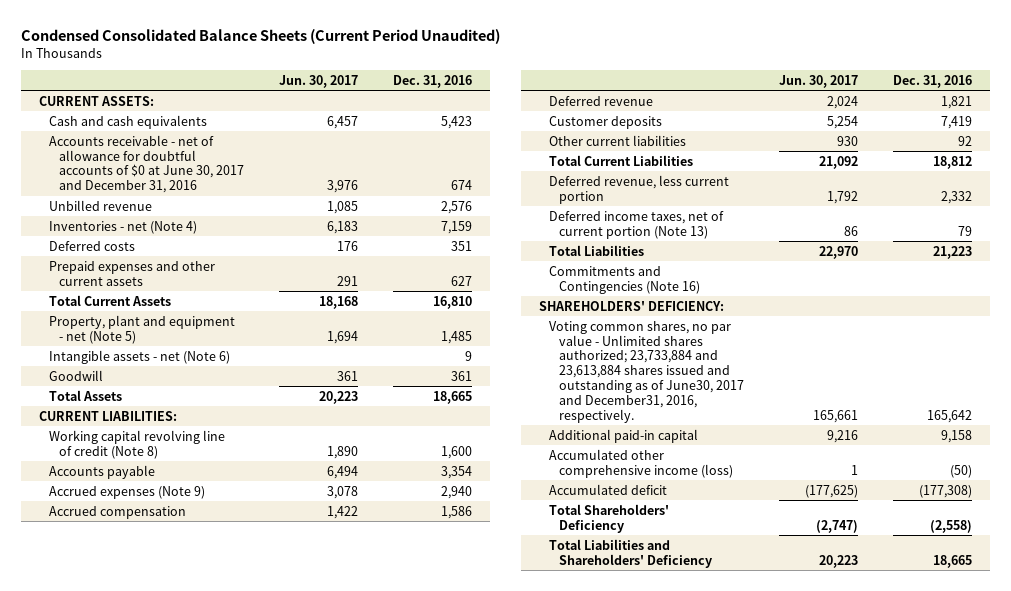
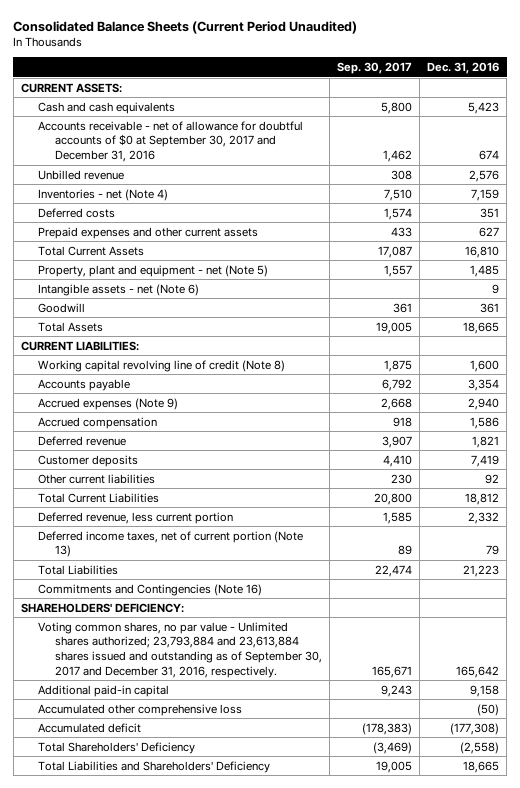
[20,28,500,44] Condensed Consolidated Balance Sheets (Current Period Unaudited) -> [13,20,358,34] Consolidated Balance Sheets (Current Period Unaudited)
[278,75,358,89] Jun. 30, 2017 -> none
none -> [336,62,412,75] Sep. 30, 2017
[48,134,244,194] Accounts receivable - net of allowance for doubtful accounts of $0 at June 30, 2017 and December 31, 2016 -> [37,120,303,162] Accounts receivable - net of allowance for doubtful accounts of $0 at September 30, 2017 and December 31, 2016
[548,320,744,423] Voting common shares, no par value - Unlimited shares authorized; 23,733,884 and 23,613,884 shares issued and outstanding as of June30, 2017 and December31, 2016, respectively. -> [37,621,322,678] Voting common shares, no par value - Unlimited shares authorized; 23,793,884 and 23,613,884 shares issued and outstanding as of September 30, 2017 and December 31, 2016, respectively.
[548,448,733,478] Accumulated other comprehensive income (loss) -> [37,703,242,716] Accumulated other comprehensive loss

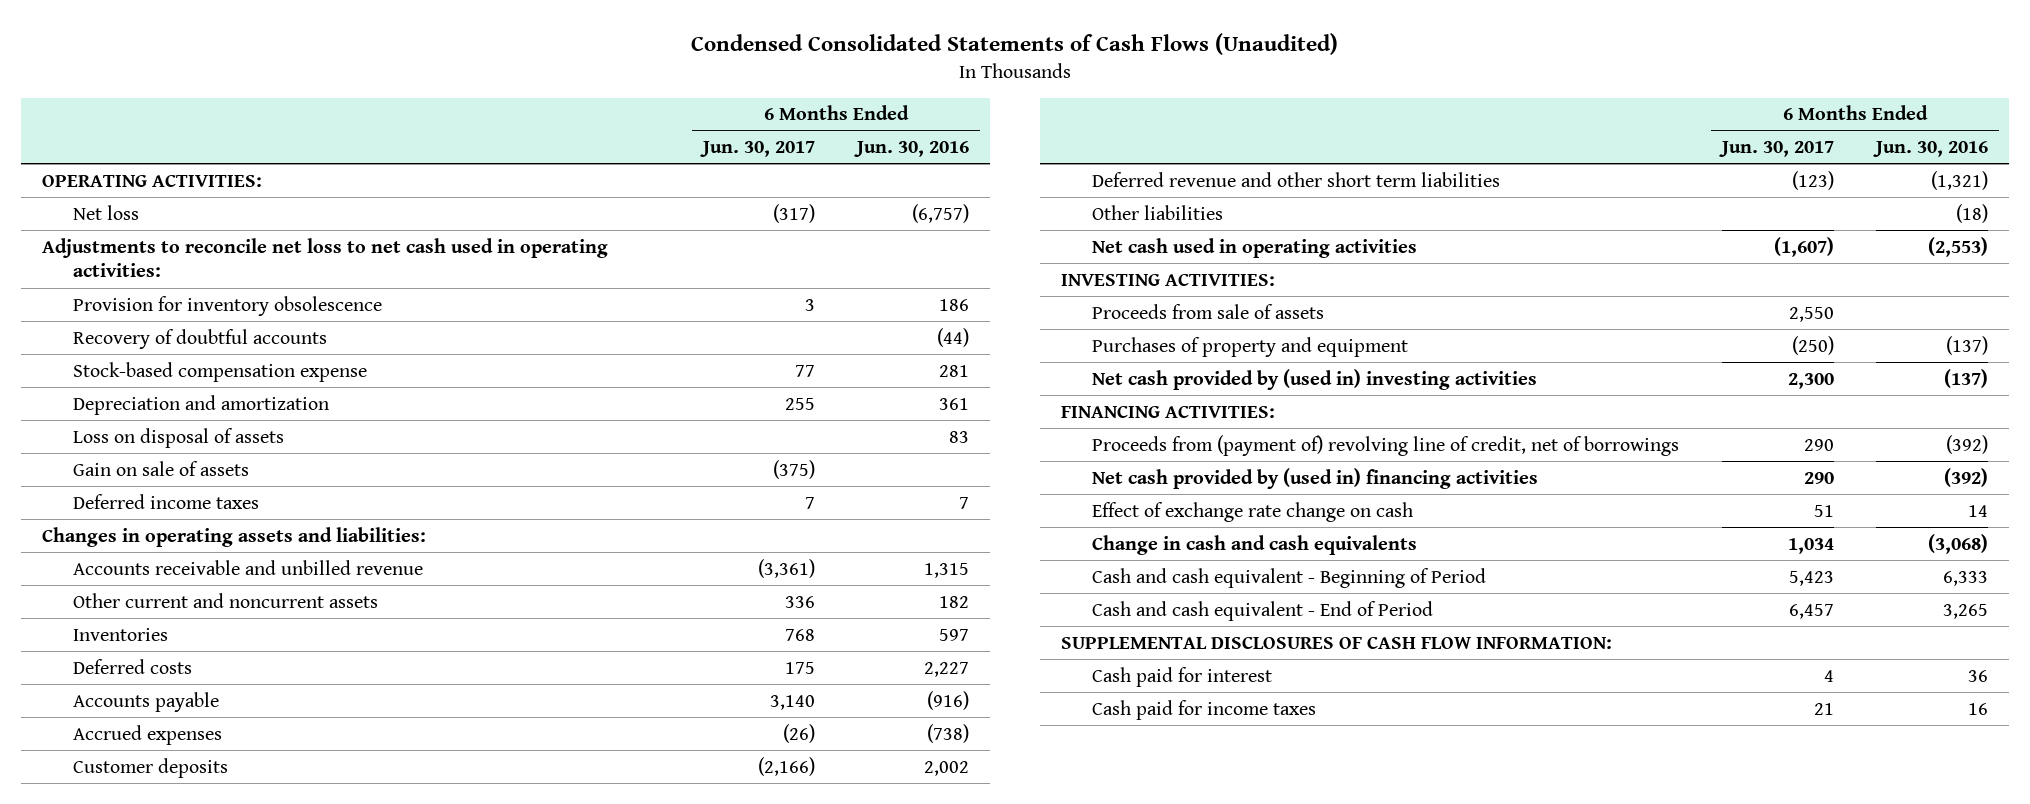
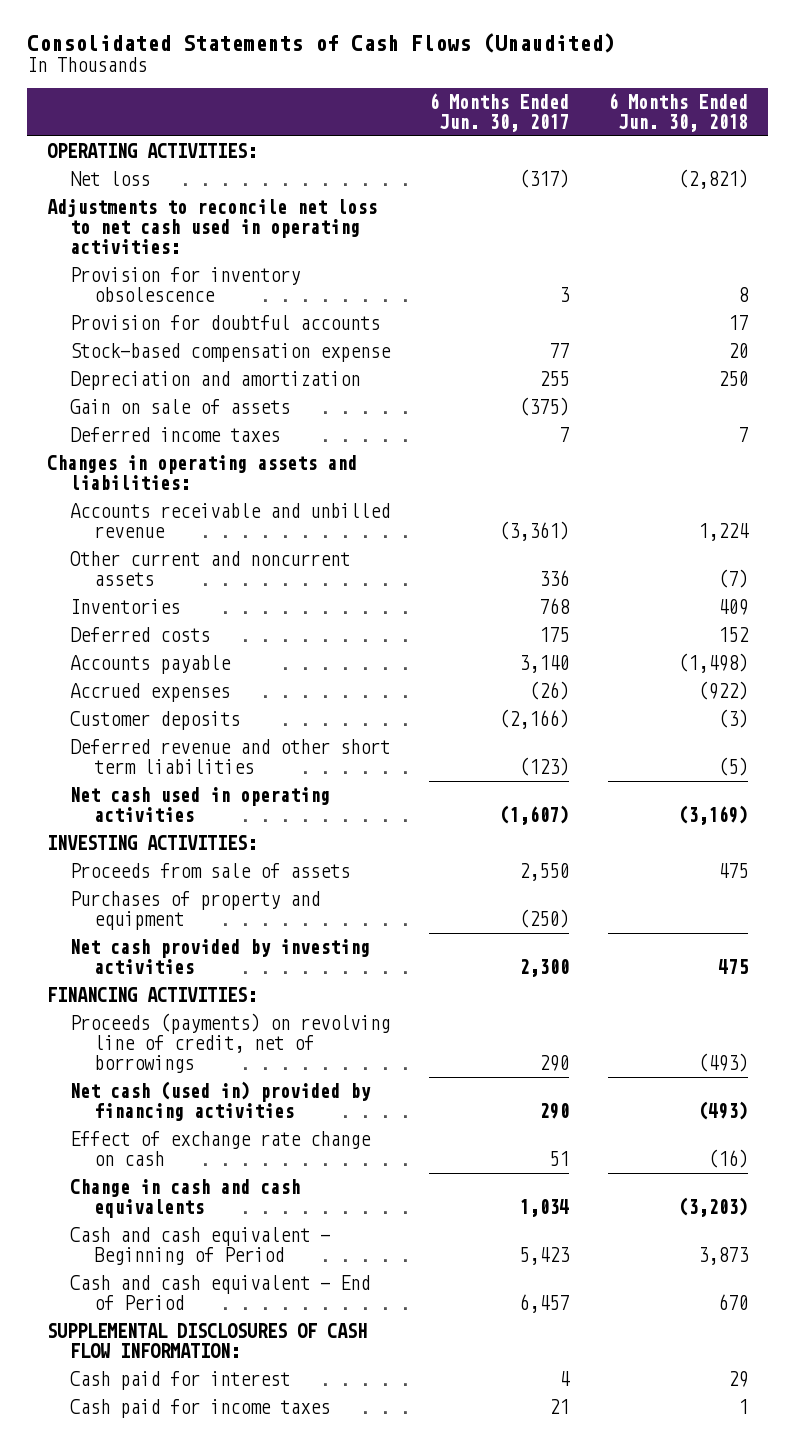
[690,33,1338,56] Condensed Consolidated Statements of Cash Flows (Unaudited) -> [27,33,616,54] Consolidated Statements of Cash Flows (Unaudited)
[854,141,970,158] Jun. 30, 2016 -> none
none -> [608,92,749,132] 6 Months Ended Jun. 30, 2018
[73,328,328,349] Recovery of doubtful accounts -> none
none -> [70,315,381,331] Provision for doubtful accounts
[73,427,285,448] Loss on disposal of assets -> none
[1092,204,1224,220] Other liabilities -> none
[1092,368,1538,390] Net cash provided by (used in) investing activities -> [70,939,371,974] Net cash provided by investing activities
[1092,434,1680,456] Proceeds from (payment of) revolving line of credit, net of borrowings -> [70,1013,391,1073] Proceeds (payments) on revolving line of credit, net of borrowings
[1092,467,1539,489] Net cash provided by (used in) financing activities -> [70,1081,372,1121] Net cash (used in) provided by financing activities

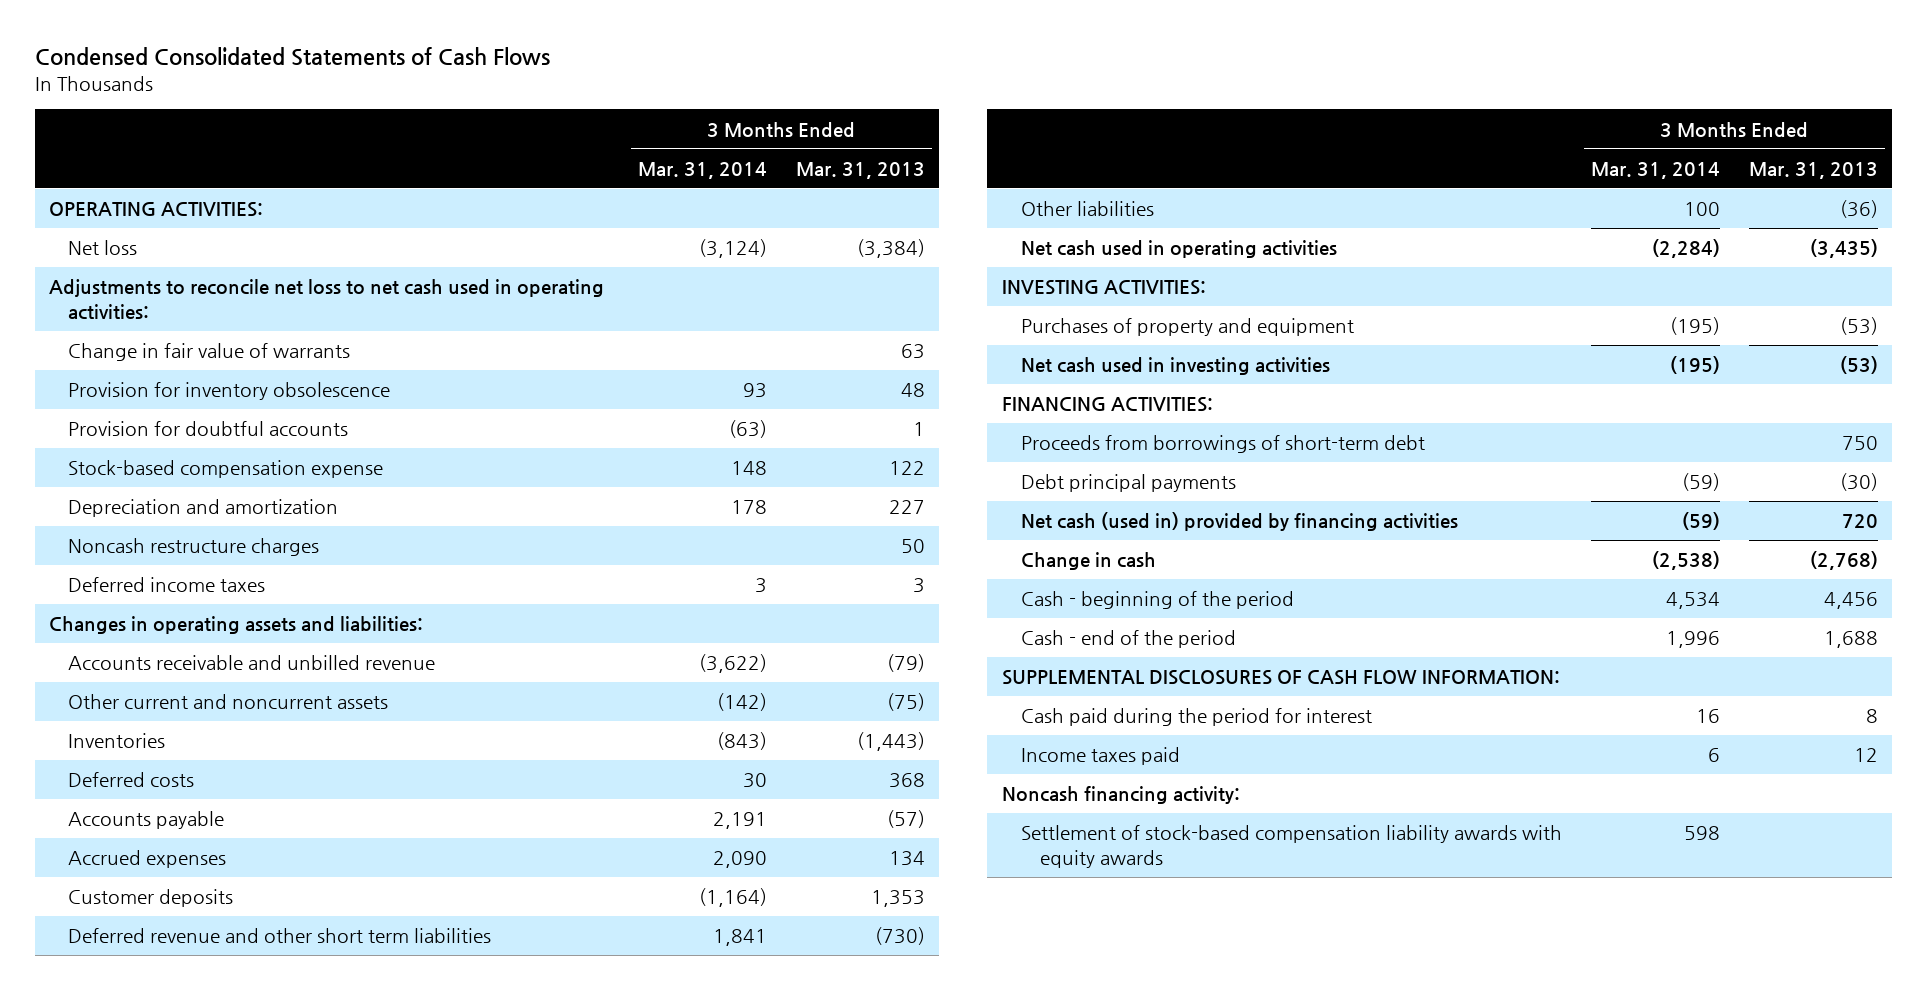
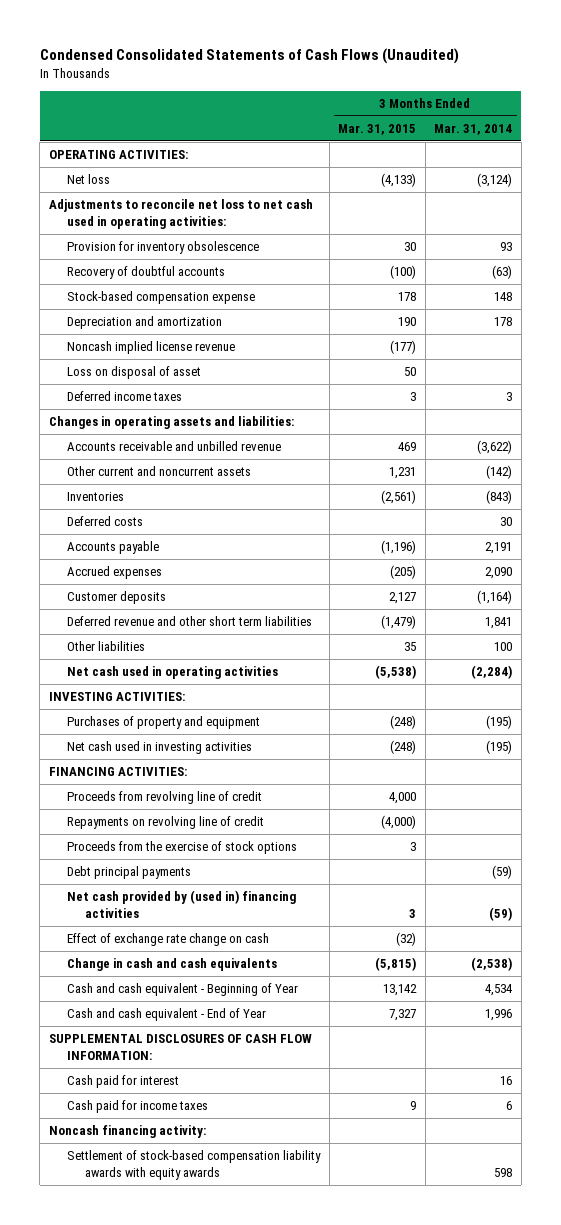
[34,47,550,67] Condensed Consolidated Statements of Cash Flows -> [39,48,459,65] Condensed Consolidated Statements of Cash Flows (Unaudited)
[795,161,925,179] Mar. 31, 2013 -> none
none -> [338,123,417,135] Mar. 31, 2015
[68,343,351,362] Change in fair value of warrants -> none
[68,421,349,437] Provision for doubtful accounts -> none
none -> [67,266,226,280] Recovery of doubtful accounts
[68,538,320,557] Noncash restructure charges -> none
none -> [67,341,236,355] Noncash implied license revenue
none -> [67,366,202,380] Loss on disposal of asset
[1020,435,1425,454] Proceeds from borrowings of short-term debt -> none
none -> [67,791,263,805] Proceeds from revolving line of credit
none -> [67,816,265,830] Repayments on revolving line of credit
none -> [67,841,298,855] Proceeds from the exercise of stock options
[1020,512,1458,532] Net cash (used in) provided by financing activities -> [67,890,297,918] Net cash provided by (used in) financing activities
none -> [67,933,270,947] Effect of exchange rate change on cash
[1020,552,1156,571] Change in cash -> [67,958,278,972] Change in cash and cash equivalents
[1020,591,1294,610] Cash - beginning of the period -> [67,983,299,997] Cash and cash equivalent - Beginning of Year
[1020,630,1236,649] Cash - end of the period -> [67,1008,267,1022] Cash and cash equivalent - End of Year
[1020,708,1372,727] Cash paid during the period for interest -> [67,1075,180,1089] Cash paid for interest
[1020,747,1180,766] Income taxes paid -> [67,1100,209,1114] Cash paid for income taxes

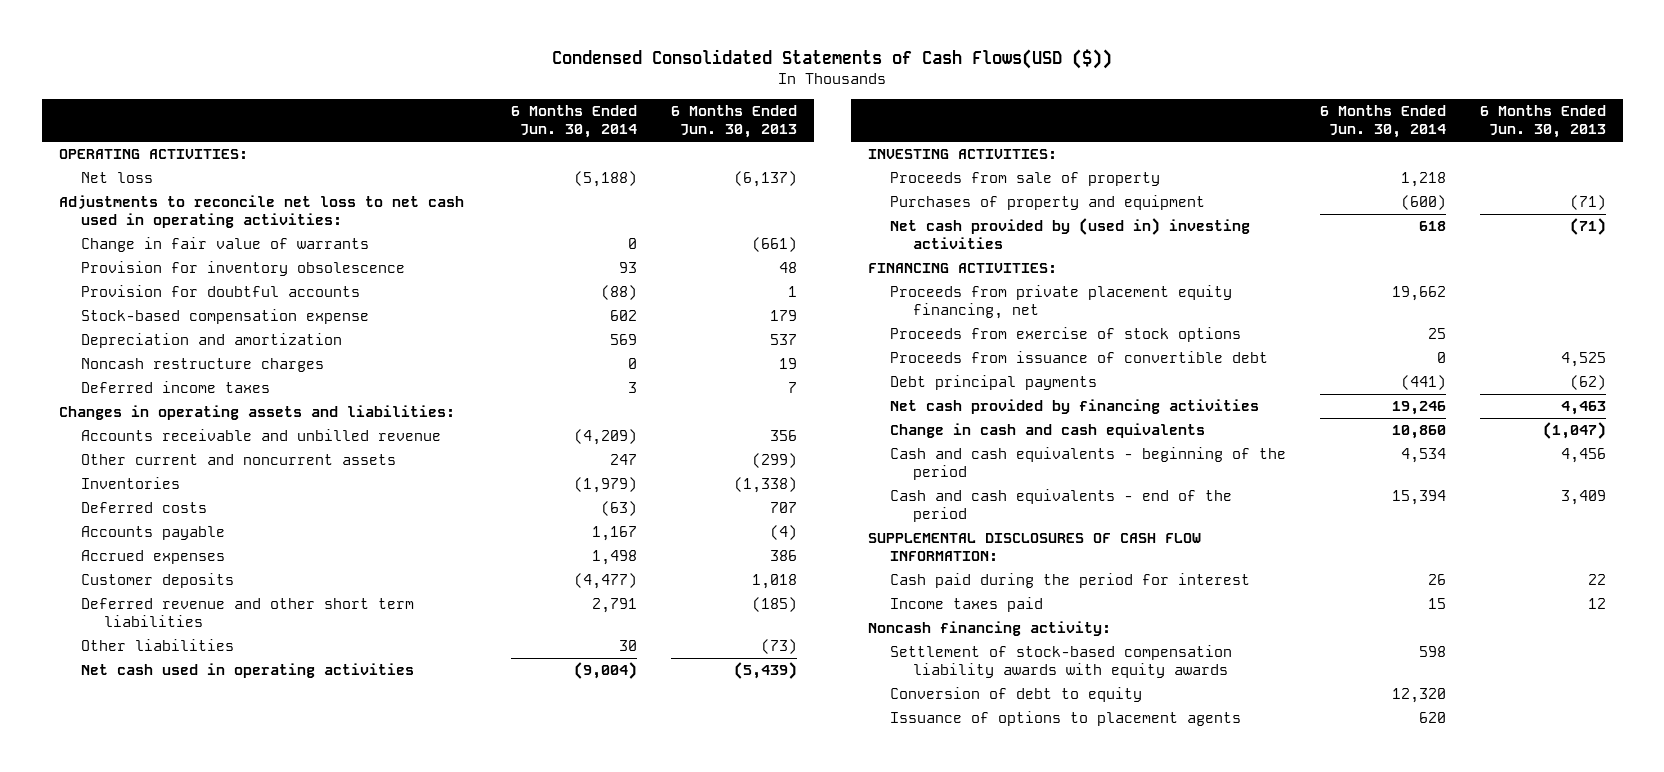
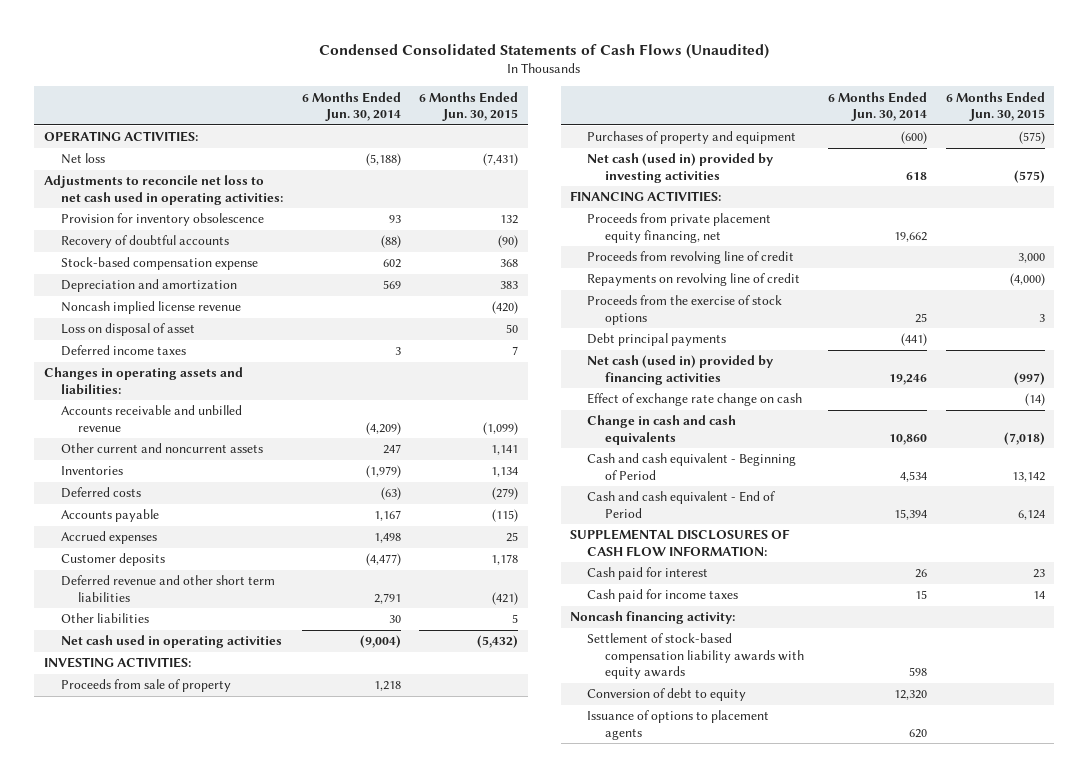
[552,49,1113,70] Condensed Consolidated Statements of Cash Flows(USD ($)) -> [319,44,770,60] Condensed Consolidated Statements of Cash Flows (Unaudited)
[670,105,797,139] 6 Months Ended Jun. 30, 2013 -> none
none -> [419,91,519,122] 6 Months Ended Jun. 30, 2015
[81,237,370,253] Change in fair value of warrants -> none
[81,285,361,298] Provision for doubtful accounts -> none
none -> [60,235,229,249] Recovery of doubtful accounts
[81,358,325,373] Noncash restructure charges -> none
none -> [60,301,241,315] Noncash implied license revenue
none -> [60,323,195,337] Loss on disposal of asset
[890,218,1251,250] Net cash provided by (used in) investing activities -> [587,153,774,183] Net cash (used in) provided by investing activities
[890,351,1269,364] Proceeds from issuance of convertible debt -> none
none -> [587,251,795,265] Proceeds from revolving line of credit
none -> [587,273,801,287] Repayments on revolving line of credit
[890,327,1242,343] Proceeds from exercise of stock options -> [587,295,783,325] Proceeds from the exercise of stock options
[890,399,1260,415] Net cash provided by financing activities -> [587,355,774,385] Net cash (used in) provided by financing activities
none -> [587,393,803,407] Effect of exchange rate change on cash
[890,447,1287,481] Cash and cash equivalents - beginning of the period -> [587,453,797,480] Cash and cash equivalent - Beginning of Period
[890,489,1233,523] Cash and cash equivalents - end of the period -> [587,491,776,518] Cash and cash equivalent - End of Period
[890,573,1251,589] Cash paid during the period for interest -> [587,567,709,581] Cash paid for interest
[890,597,1044,613] Income taxes paid -> [587,589,739,603] Cash paid for income taxes

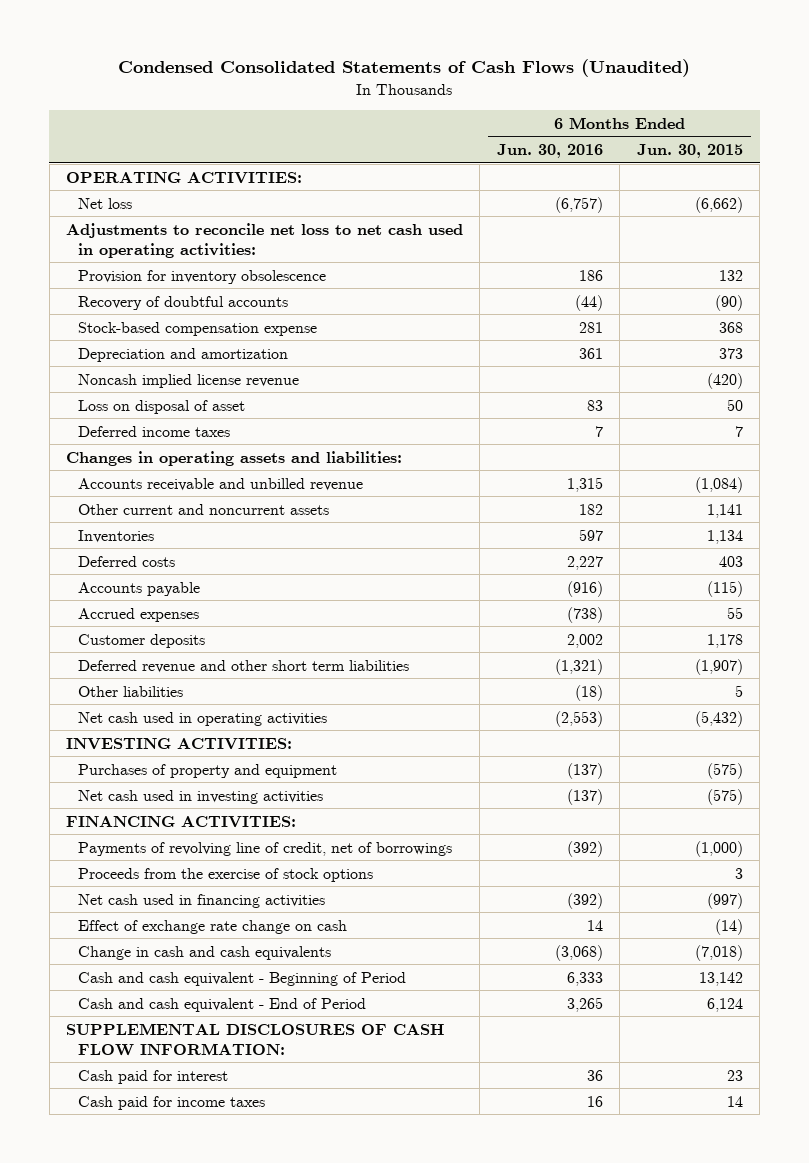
[301,91,401,122] 6 Months Ended Jun. 30, 2014 -> none
none -> [496,144,603,159] Jun. 30, 2016
[483,153,519,167] (7,431) -> [694,196,743,213] (6,662)
[500,281,519,290] 383 -> [718,347,743,359] 373
[483,421,519,435] (1,099) -> [694,476,743,493] (1,084)
[492,487,519,501] (279) -> [718,555,743,567] 403
[506,532,519,543] 25 -> [726,606,743,619] 55
[492,591,519,605] (421) -> [694,658,743,675] (1,907)
[60,679,231,693] Proceeds from sale of property -> none
[587,153,774,183] Net cash (used in) provided by investing activities -> [78,789,324,804] Net cash used in investing activities
[587,213,772,243] Proceeds from private placement equity financing, net -> none
[587,251,795,265] Proceeds from revolving line of credit -> none
[587,273,801,287] Repayments on revolving line of credit -> [78,841,453,856] Payments of revolving line of credit, net of borrowings
[1009,273,1045,287] (4,000) -> [694,840,743,857] (1,000)
[587,333,727,347] Debt principal payments -> none
[587,355,774,385] Net cash (used in) provided by financing activities -> [78,893,326,908] Net cash used in financing activities
[570,611,736,625] Noncash financing activity: -> none
[587,633,804,680] Settlement of stock-based compensation liability awards with equity awards -> none
[587,688,747,702] Conversion of debt to equity -> none
[587,710,770,740] Issuance of options to placement agents -> none

